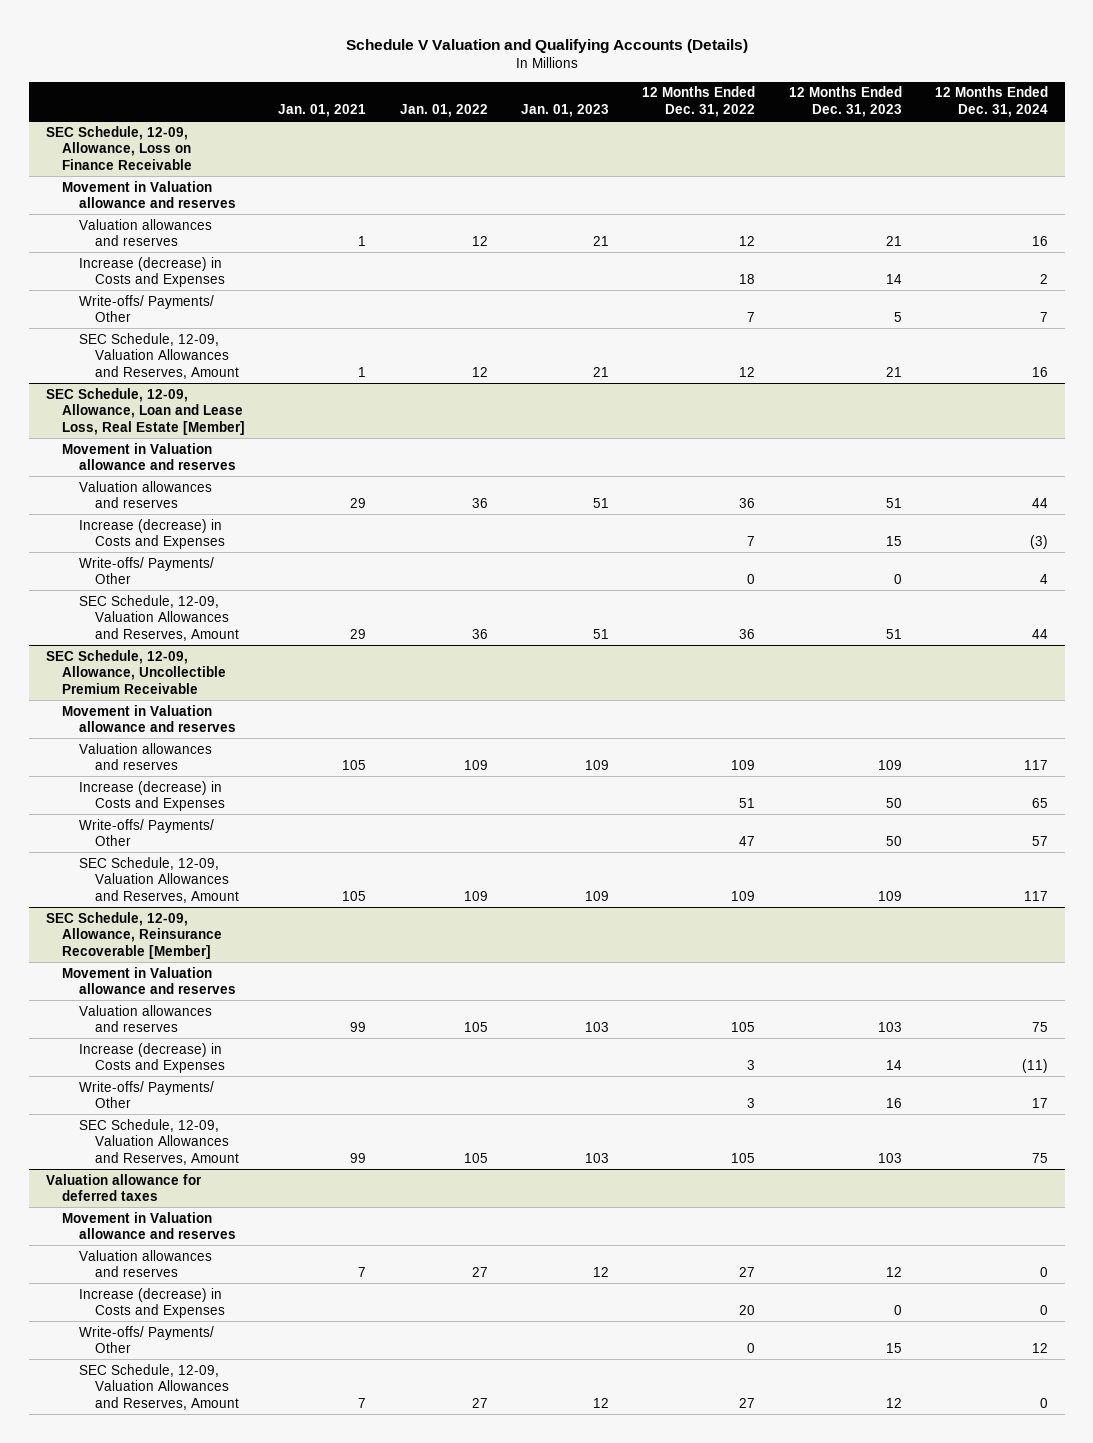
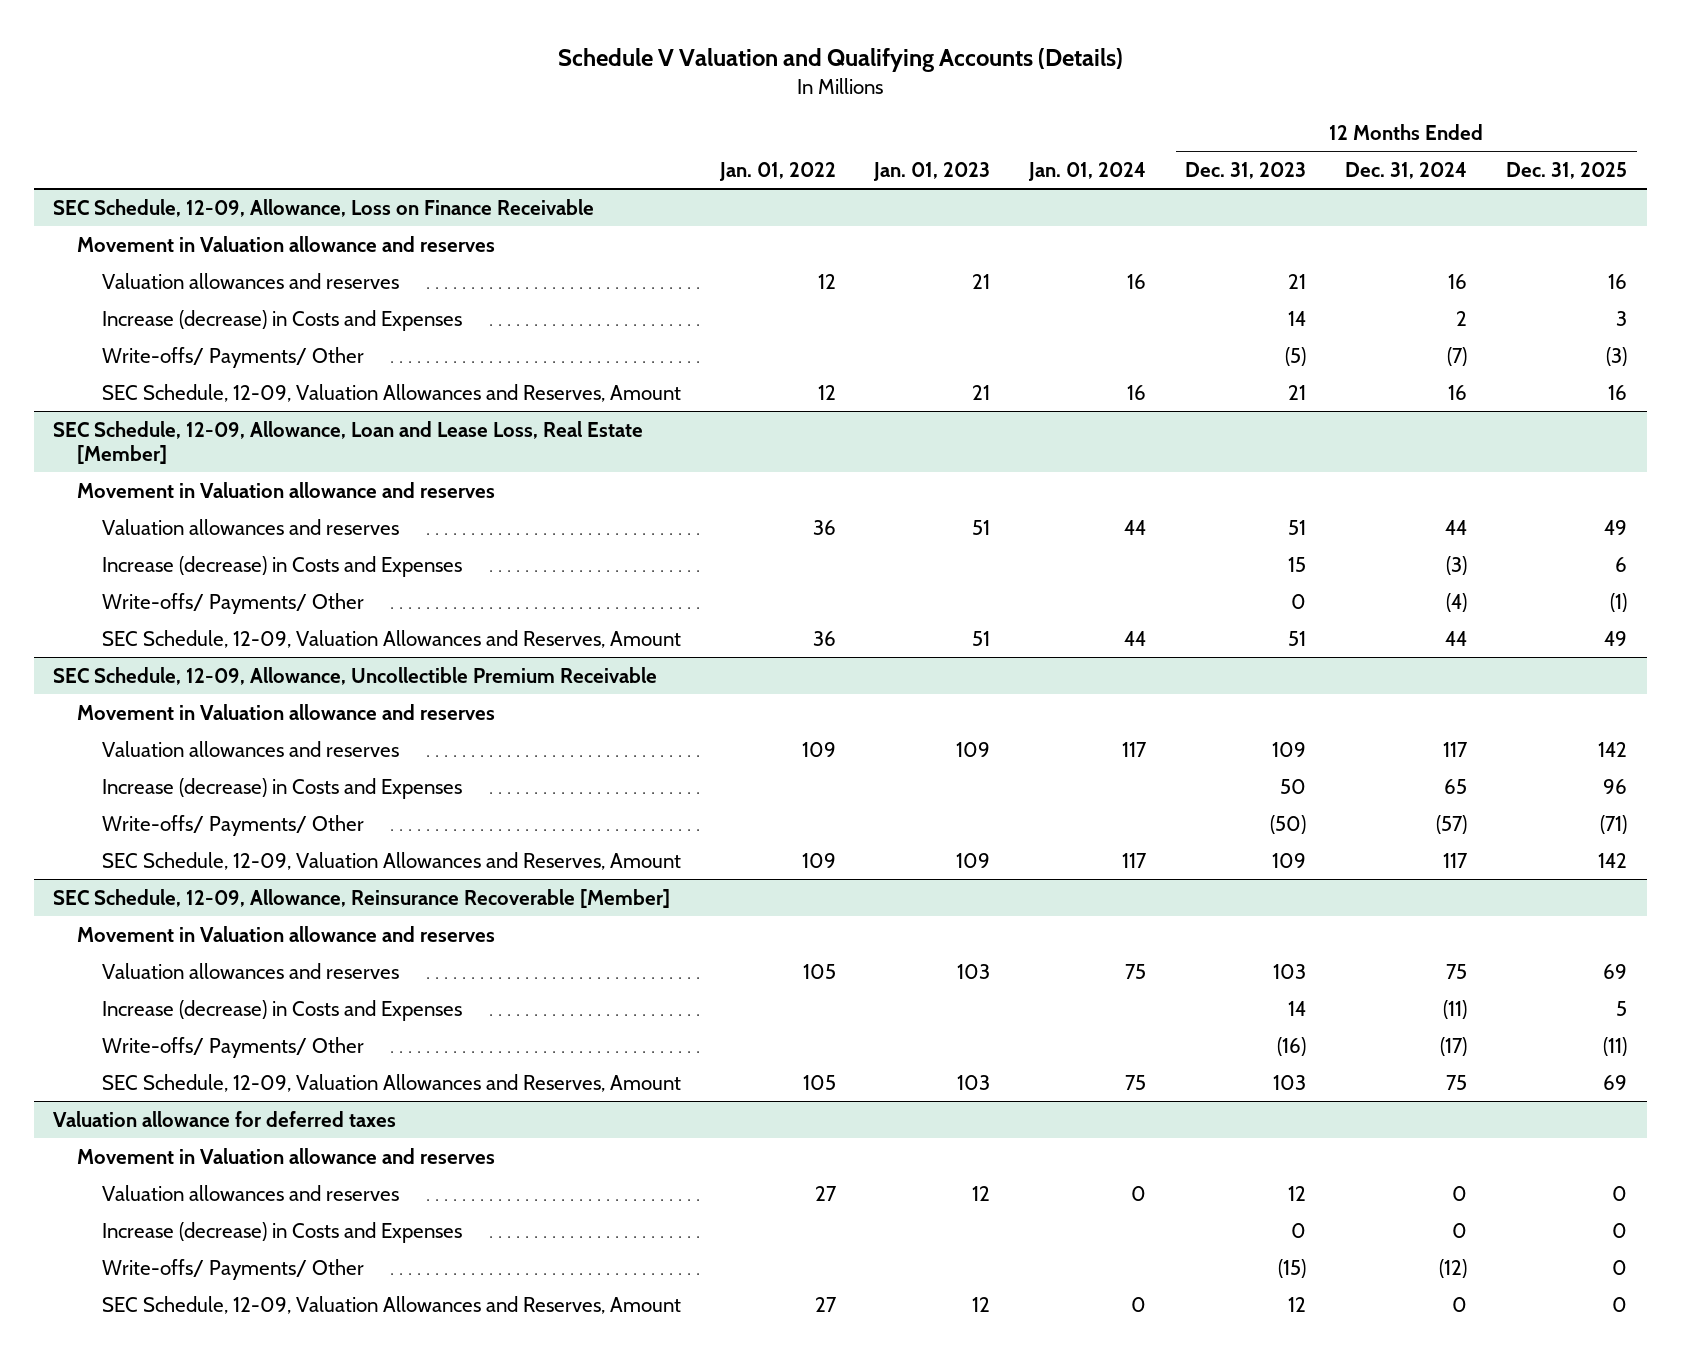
[278,103,367,117] Jan. 01, 2021 -> none
[642,86,756,117] 12 Months Ended Dec. 31, 2022 -> none
none -> [1028,161,1147,181] Jan. 01, 2024
none -> [1506,161,1628,179] Dec. 31, 2025
[893,312,902,323] 5 -> [1285,346,1307,366] (5)
[1039,312,1048,323] 7 -> [1447,346,1468,366] (7)
[1039,574,1048,585] 4 -> [1446,592,1468,612] (4)
[885,836,902,847] 50 -> [1270,814,1307,834] (50)
[1031,836,1048,847] 57 -> [1436,814,1468,834] (57)
[885,1098,902,1109] 16 -> [1277,1036,1307,1056] (16)
[1031,1098,1048,1109] 17 -> [1440,1036,1468,1056] (17)
[885,1343,902,1354] 15 -> [1278,1258,1307,1278] (15)
[1031,1343,1048,1354] 12 -> [1439,1258,1468,1278] (12)

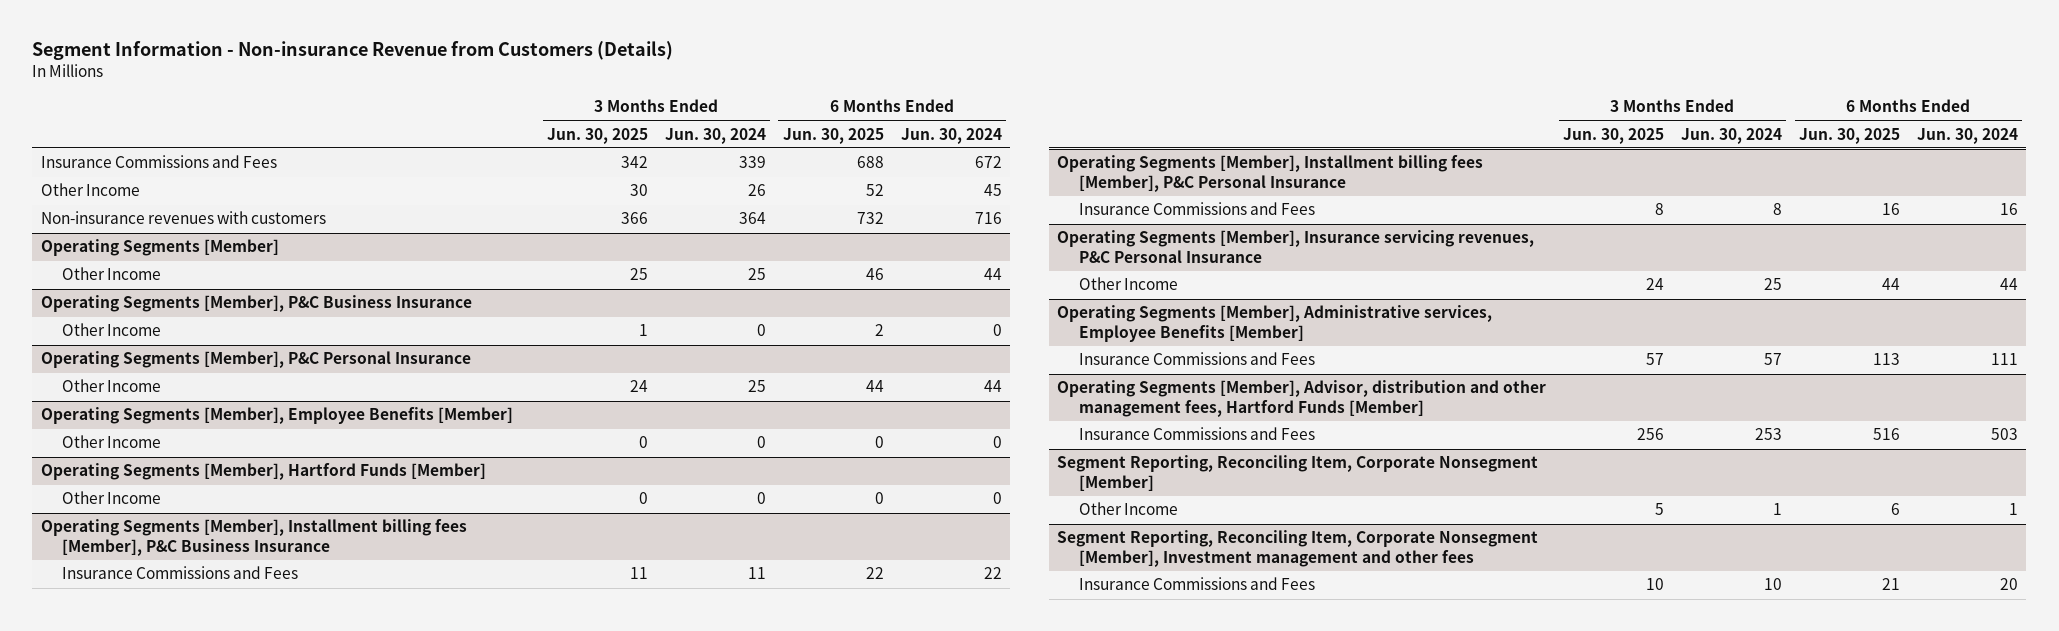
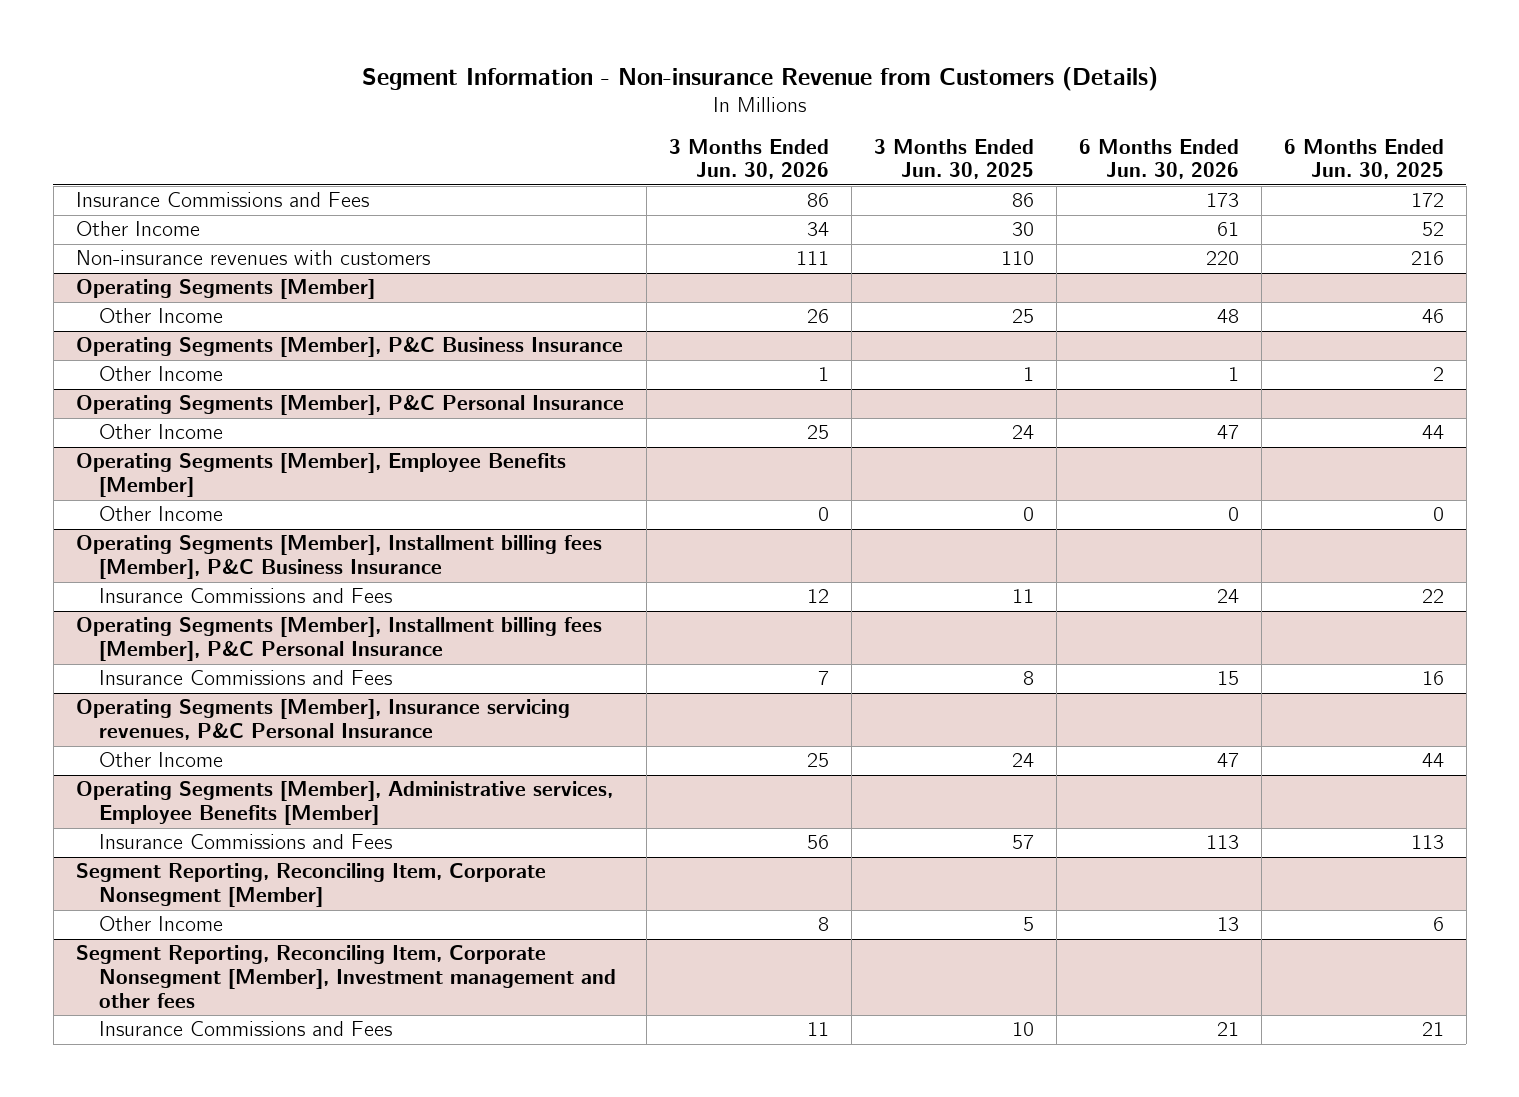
[664,127,766,144] Jun. 30, 2024 -> none
[900,127,1002,144] Jun. 30, 2024 -> none
none -> [668,138,829,180] 3 Months Ended Jun. 30, 2026
none -> [1078,138,1239,180] 6 Months Ended Jun. 30, 2026
[620,156,648,169] 342 -> [1011,193,1034,208] 86
[856,156,884,169] 688 -> [1410,193,1444,208] 172
[620,212,648,225] 366 -> [1000,251,1034,266] 110
[856,212,884,225] 732 -> [1410,251,1444,266] 216
[40,463,486,481] Operating Segments [Member], Hartford Funds [Member] -> none
[62,491,162,505] Other Income -> none
[1057,380,1547,417] Operating Segments [Member], Advisor, distribution and other management fees, Hartford Funds [Member] -> none
[1078,427,1315,441] Insurance Commissions and Fees -> none

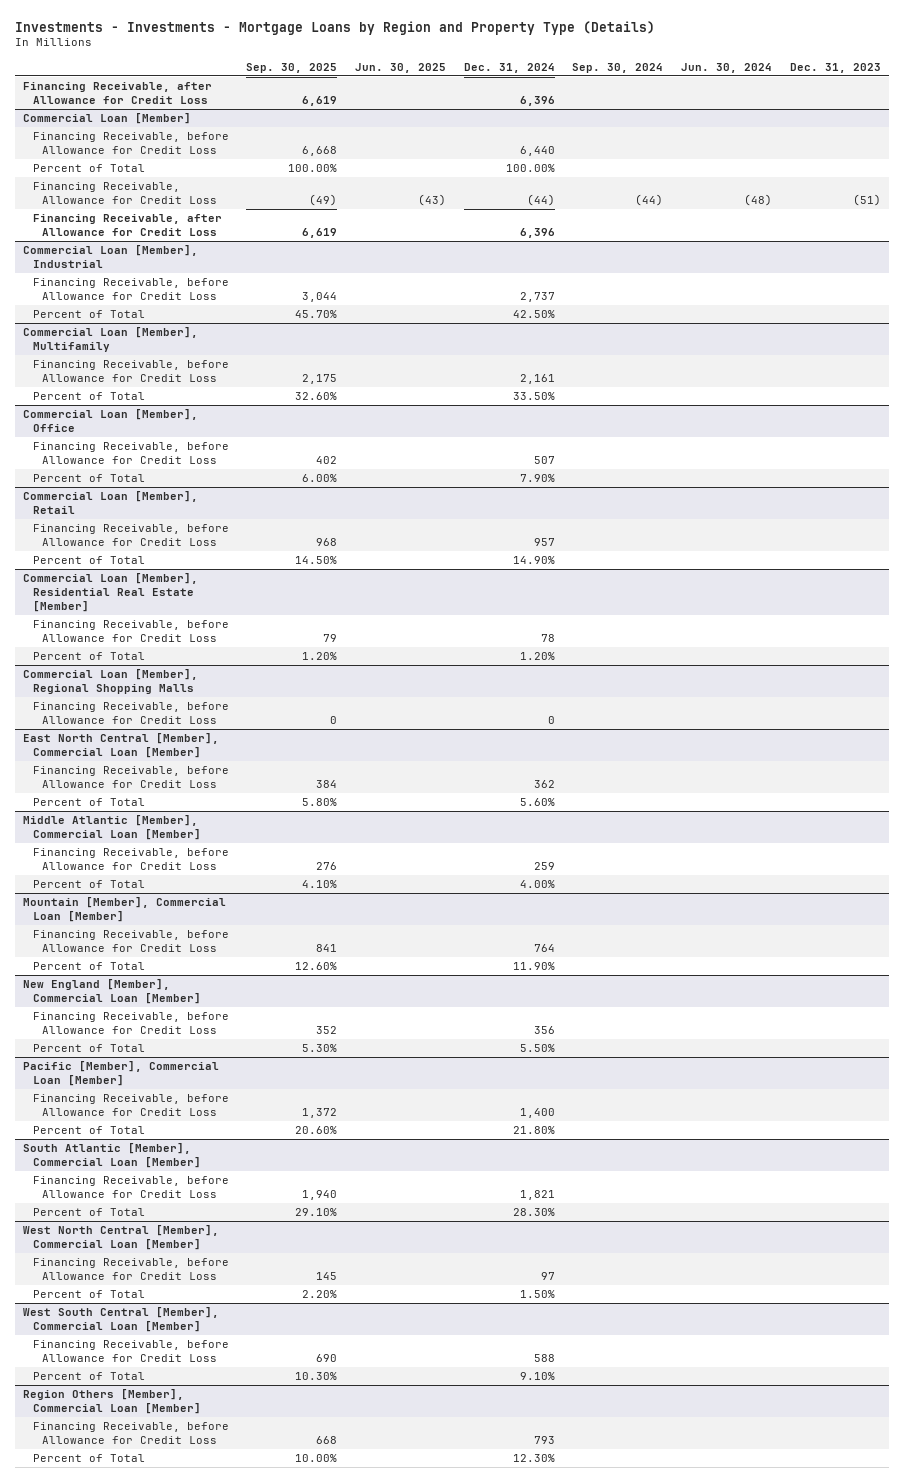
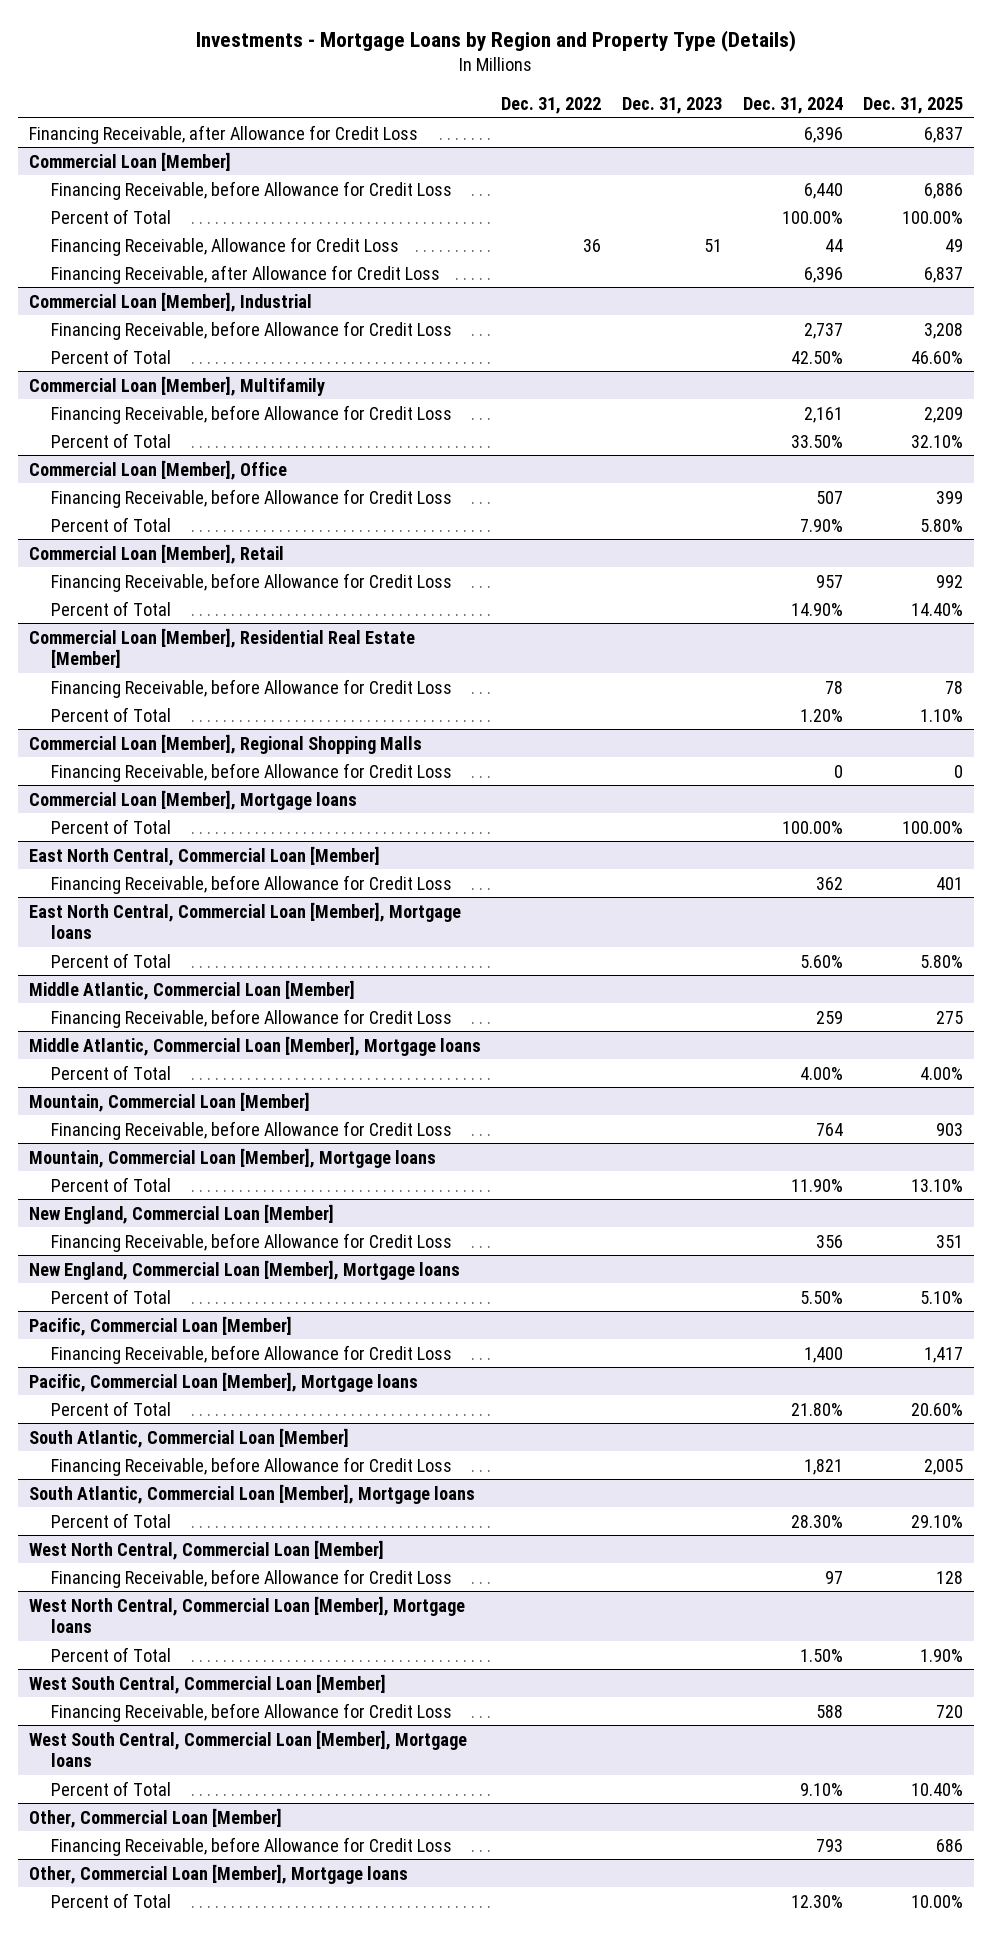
[14,20,655,35] Investments - Investments - Mortgage Loans by Region and Property Type (Details) -> [196,29,797,52] Investments - Mortgage Loans by Region and Property Type (Details)
[246,62,338,73] Sep. 30, 2025 -> none
[354,62,446,73] Jun. 30, 2025 -> none
[572,62,664,73] Sep. 30, 2024 -> none
[680,62,772,73] Jun. 30, 2024 -> none
none -> [501,97,602,115] Dec. 31, 2022
none -> [863,97,964,115] Dec. 31, 2025
[526,194,555,207] (44) -> [824,238,843,252] 44
[852,194,881,207] (51) -> [704,238,723,252] 51
none -> [28,789,357,810] Commercial Loan [Member], Mortgage loans
none -> [51,818,172,834] Percent of Total
[23,733,220,759] East North Central [Member], Commercial Loan [Member] -> [28,845,380,866] East North Central, Commercial Loan [Member]
none -> [28,901,461,939] East North Central, Commercial Loan [Member], Mortgage loans
[23,815,201,841] Middle Atlantic [Member], Commercial Loan [Member] -> [28,979,355,1000] Middle Atlantic, Commercial Loan [Member]
none -> [28,1035,481,1056] Middle Atlantic, Commercial Loan [Member], Mortgage loans
[23,897,227,923] Mountain [Member], Commercial Loan [Member] -> [28,1091,310,1112] Mountain, Commercial Loan [Member]
none -> [28,1147,436,1168] Mountain, Commercial Loan [Member], Mortgage loans
[23,979,201,1005] New England [Member], Commercial Loan [Member] -> [28,1203,334,1224] New England, Commercial Loan [Member]
none -> [28,1259,460,1280] New England, Commercial Loan [Member], Mortgage loans
[23,1061,220,1087] Pacific [Member], Commercial Loan [Member] -> [28,1315,292,1336] Pacific, Commercial Loan [Member]
none -> [28,1371,418,1392] Pacific, Commercial Loan [Member], Mortgage loans
[23,1143,201,1169] South Atlantic [Member], Commercial Loan [Member] -> [28,1427,349,1448] South Atlantic, Commercial Loan [Member]
none -> [28,1483,475,1504] South Atlantic, Commercial Loan [Member], Mortgage loans
[23,1225,220,1251] West North Central [Member], Commercial Loan [Member] -> [28,1539,384,1560] West North Central, Commercial Loan [Member]
none -> [28,1595,465,1633] West North Central, Commercial Loan [Member], Mortgage loans
[23,1307,220,1333] West South Central [Member], Commercial Loan [Member] -> [28,1673,386,1694] West South Central, Commercial Loan [Member]
none -> [28,1729,467,1767] West South Central, Commercial Loan [Member], Mortgage loans
[23,1389,201,1415] Region Others [Member], Commercial Loan [Member] -> [28,1807,282,1828] Other, Commercial Loan [Member]
none -> [28,1863,408,1884] Other, Commercial Loan [Member], Mortgage loans

